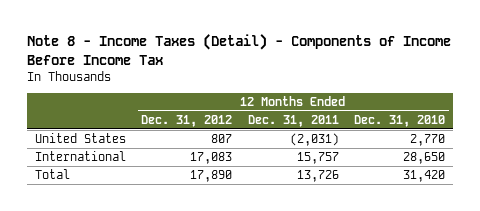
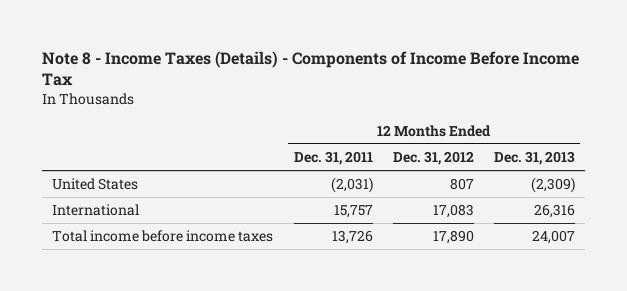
[27,33,452,65] Note 8 - Income Taxes (Detail) - Components of Income Before Income Tax -> [42,50,580,87] Note 8 - Income Taxes (Details) - Components of Income Before Income Tax
[354,115,446,128] Dec. 31, 2010 -> none
none -> [493,151,575,166] Dec. 31, 2013
[35,169,71,180] Total -> [52,230,274,243] Total income before income taxes

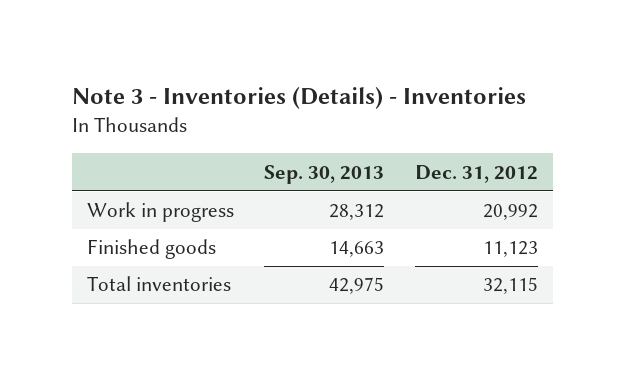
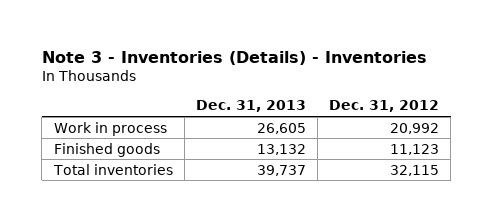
[264,164,385,184] Sep. 30, 2013 -> none
none -> [195,100,306,113] Dec. 31, 2013
[87,202,235,223] Work in progress -> [53,121,167,136] Work in process

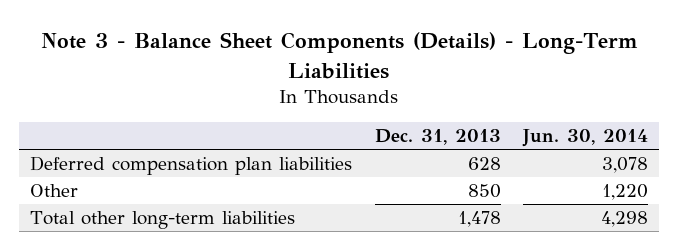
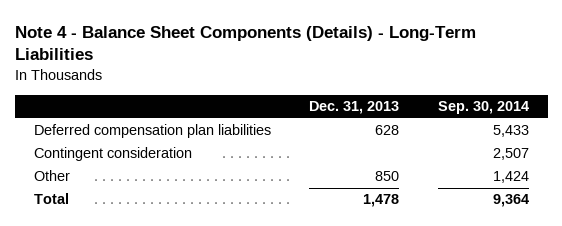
[41,32,639,79] Note 3 - Balance Sheet Components (Details) - Long-Term Liabilities -> [14,25,476,61] Note 4 - Balance Sheet Components (Details) - Long-Term Liabilities
[521,129,648,148] Jun. 30, 2014 -> none
none -> [437,101,529,115] Sep. 30, 2014
none -> [33,147,192,162] Contingent consideration
[30,211,296,230] Total other long-term liabilities -> [33,193,69,205] Total

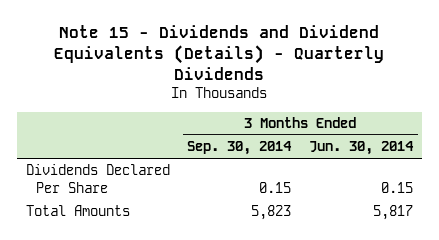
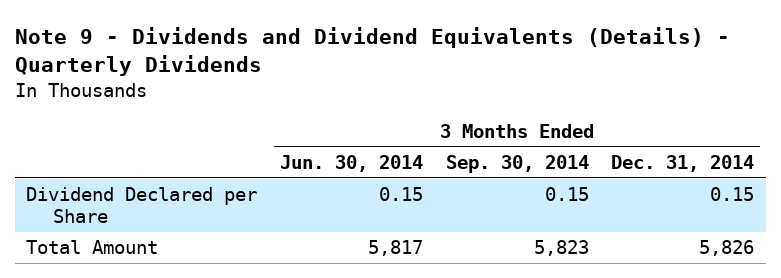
[54,25,385,80] Note 15 - Dividends and Dividend Equivalents (Details) - Quarterly Dividends -> [14,26,730,77] Note 9 - Dividends and Dividend Equivalents (Details) - Quarterly Dividends
none -> [611,154,755,172] Dec. 31, 2014
[25,164,170,193] Dividends Declared Per Share -> [26,187,258,223] Dividend Declared per Share
[25,205,130,217] Total Amounts -> [26,240,159,255] Total Amount

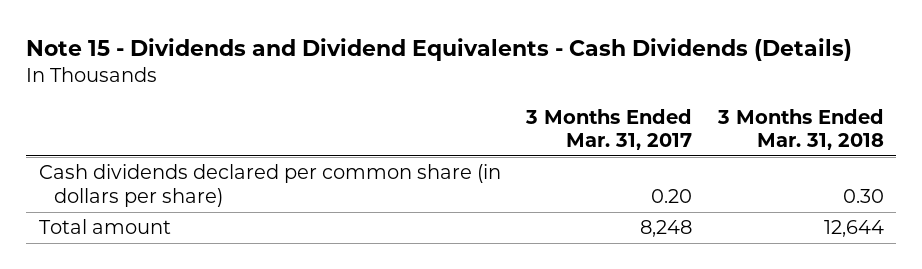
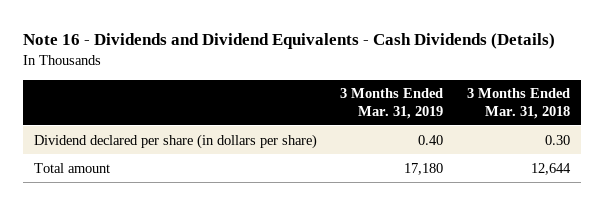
[25,37,852,61] Note 15 - Dividends and Dividend Equivalents - Cash Dividends (Details) -> [22,33,555,50] Note 16 - Dividends and Dividend Equivalents - Cash Dividends (Details)
[525,108,693,150] 3 Months Ended Mar. 31, 2017 -> none
none -> [340,88,444,119] 3 Months Ended Mar. 31, 2019
[38,164,501,207] Cash dividends declared per common share (in dollars per share) -> [34,133,318,149] Dividend declared per share (in dollars per share)

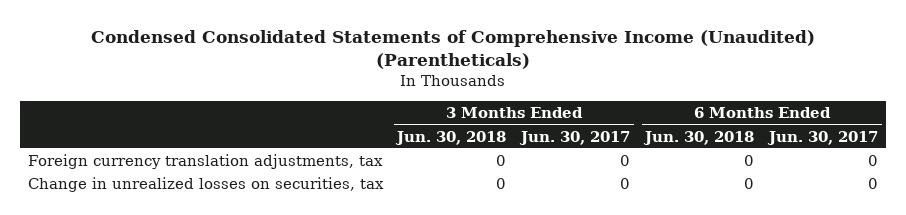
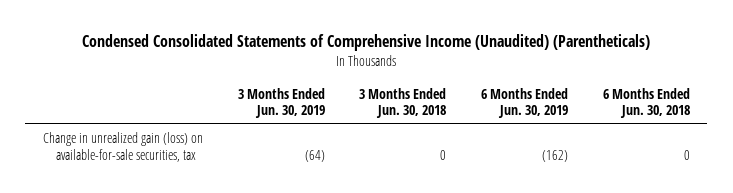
[519,130,631,145] Jun. 30, 2017 -> none
[767,130,879,145] Jun. 30, 2017 -> none
none -> [237,87,325,119] 3 Months Ended Jun. 30, 2019
none -> [481,87,569,119] 6 Months Ended Jun. 30, 2019
[27,154,383,170] Foreign currency translation adjustments, tax -> none
[27,177,384,193] Change in unrealized losses on securities, tax -> [42,132,203,162] Change in unrealized gain (loss) on available-for-sale securities, tax

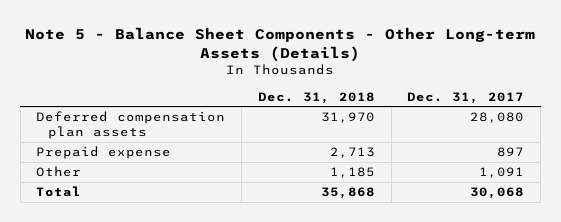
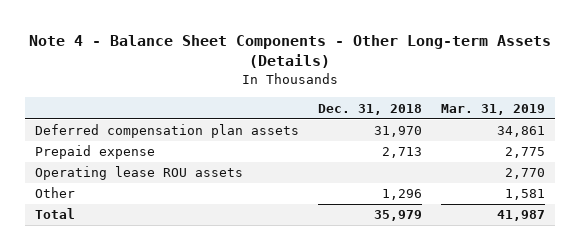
[25,26,536,62] Note 5 - Balance Sheet Components - Other Long-term Assets (Details) -> [29,34,552,69] Note 4 - Balance Sheet Components - Other Long-term Assets (Details)
[407,91,525,104] Dec. 31, 2017 -> none
none -> [441,103,546,115] Mar. 31, 2019
none -> [34,166,243,181] Operating lease ROU assets
[329,167,375,179] 1,185 -> [382,189,423,201] 1,296
[320,187,375,200] 35,868 -> [374,210,423,222] 35,979

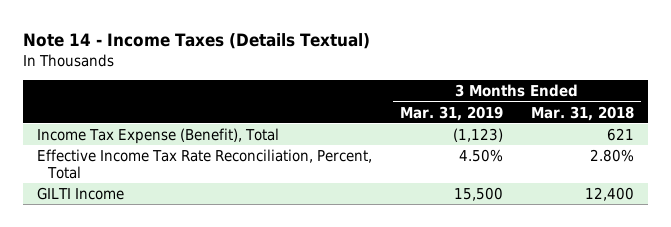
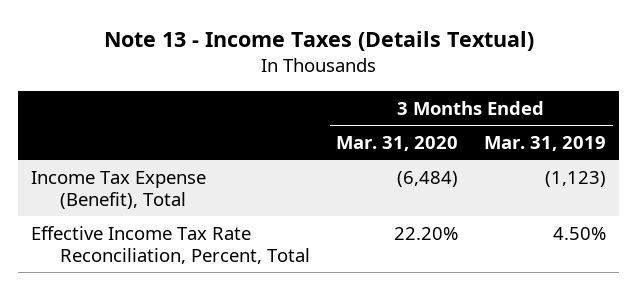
[22,32,370,49] Note 14 - Income Taxes (Details Textual) -> [103,31,534,52] Note 13 - Income Taxes (Details Textual)
[531,105,635,121] Mar. 31, 2018 -> none
none -> [336,135,459,151] Mar. 31, 2020
[37,187,125,201] GILTI Income -> none

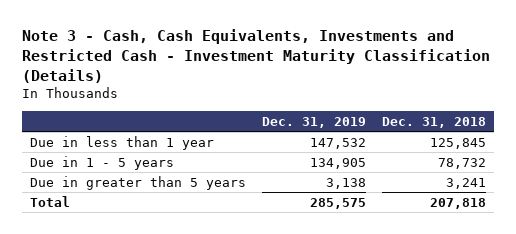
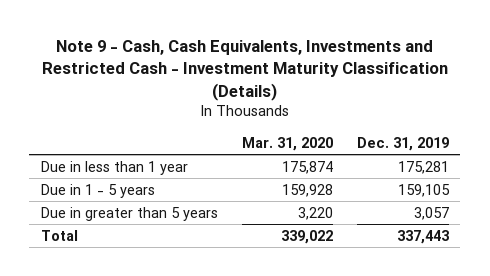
[21,29,490,84] Note 3 - Cash, Cash Equivalents, Investments and Restricted Cash - Investment Maturity Classification (Details) -> [41,39,448,101] Note 9 - Cash, Cash Equivalents, Investments and Restricted Cash - Investment Maturity Classification (Details)
[382,116,487,128] Dec. 31, 2018 -> none
none -> [241,136,333,151] Mar. 31, 2020
[310,137,367,149] 147,532 -> [397,160,449,174] 175,281
[310,157,367,169] 134,905 -> [397,183,450,197] 159,105
[326,177,367,189] 3,138 -> [413,206,449,220] 3,057
[310,197,367,209] 285,575 -> [396,229,449,244] 337,443

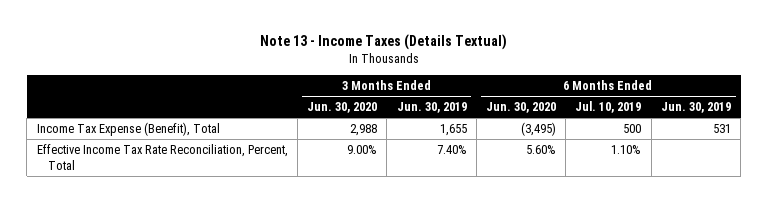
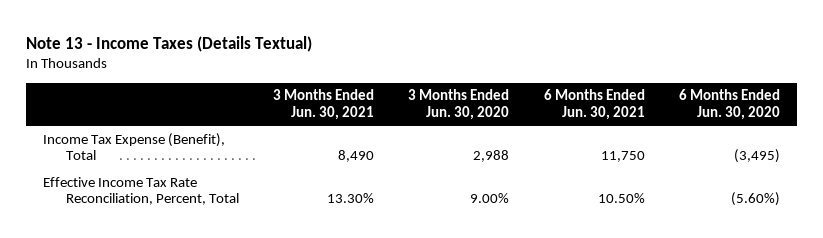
[396,102,467,114] Jun. 30, 2019 -> none
[575,101,642,114] Jul. 10, 2019 -> none
[660,102,731,114] Jun. 30, 2019 -> none
none -> [273,89,375,121] 3 Months Ended Jun. 30, 2021
none -> [543,89,645,121] 6 Months Ended Jun. 30, 2021
[526,144,557,154] 5.60% -> [730,192,780,207] (5.60%)

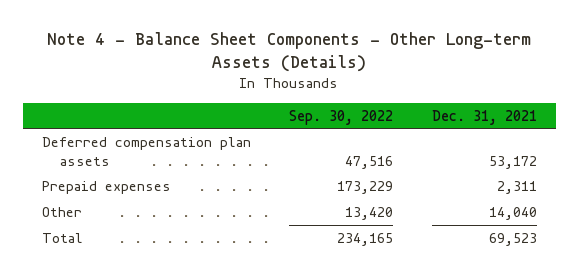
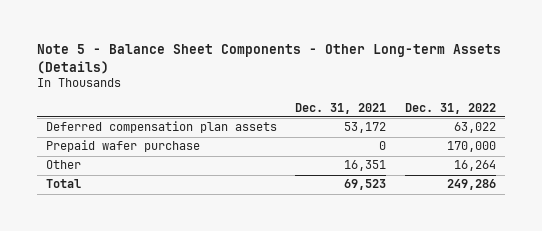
[47,32,532,73] Note 4 - Balance Sheet Components - Other Long-term Assets (Details) -> [36,44,501,74] Note 5 - Balance Sheet Components - Other Long-term Assets (Details)
[289,109,394,125] Sep. 30, 2022 -> none
none -> [404,102,496,114] Dec. 31, 2022
[41,180,171,194] Prepaid expenses -> none
none -> [45,140,200,153] Prepaid wafer purchase
[488,206,537,220] 14,040 -> [344,160,387,172] 16,351

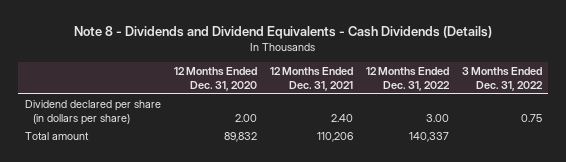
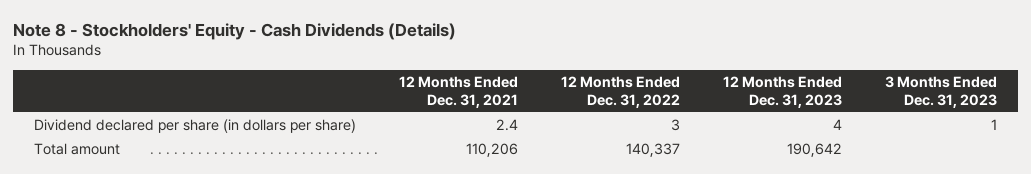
[74,25,493,39] Note 8 - Dividends and Dividend Equivalents - Cash Dividends (Details) -> [12,22,456,40] Note 8 - Stockholders' Equity - Cash Dividends (Details)
[173,66,257,91] 12 Months Ended Dec. 31, 2020 -> none
[461,66,543,91] 3 Months Ended Dec. 31, 2022 -> none
none -> [722,76,842,109] 12 Months Ended Dec. 31, 2023
none -> [884,76,997,109] 3 Months Ended Dec. 31, 2023
[330,114,353,123] 2.40 -> [496,119,519,132] 2.4
[425,114,449,123] 3.00 -> [670,119,680,132] 3

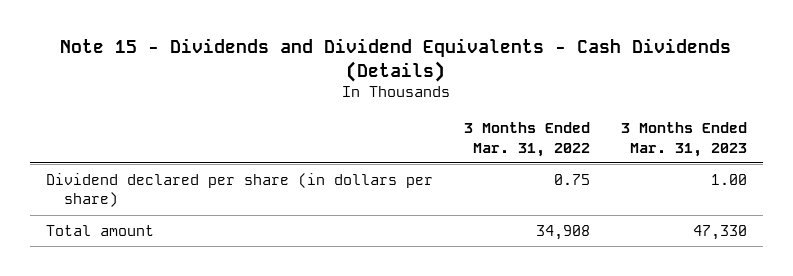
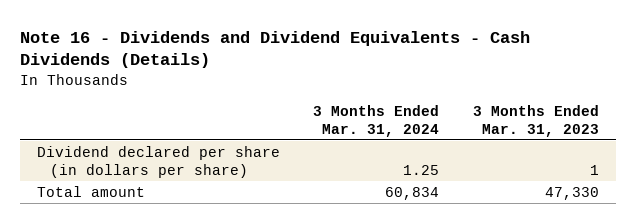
[60,38,732,82] Note 15 - Dividends and Dividend Equivalents - Cash Dividends (Details) -> [19,30,530,69] Note 16 - Dividends and Dividend Equivalents - Cash Dividends (Details)
[463,122,590,157] 3 Months Ended Mar. 31, 2022 -> none
none -> [313,104,440,137] 3 Months Ended Mar. 31, 2024
[711,173,748,185] 1.00 -> [590,164,600,175] 1

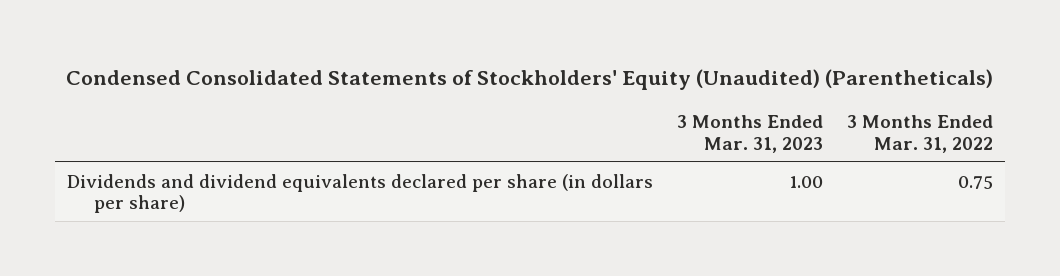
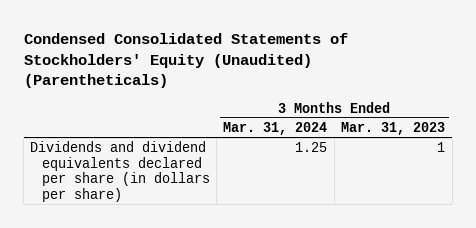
[846,115,993,153] 3 Months Ended Mar. 31, 2022 -> none
none -> [223,121,328,135] Mar. 31, 2024
[788,175,823,188] 1.00 -> [437,142,446,153] 1

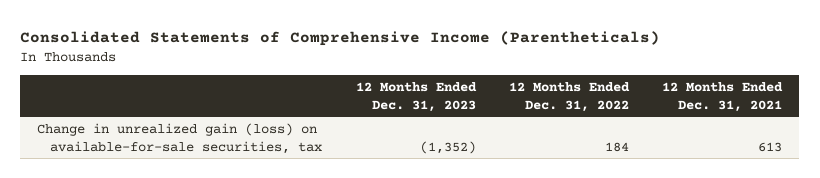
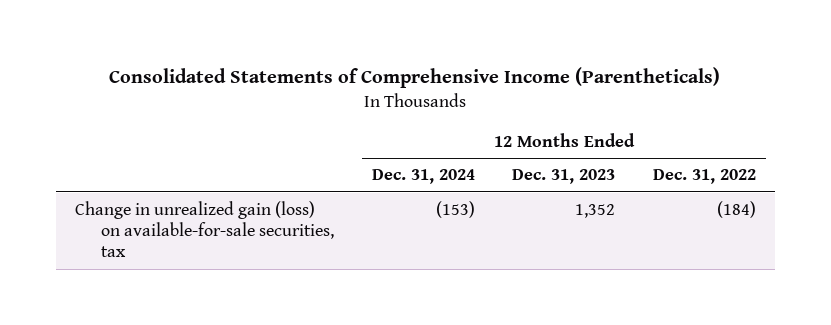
[662,81,784,112] 12 Months Ended Dec. 31, 2021 -> none
none -> [371,169,475,185] Dec. 31, 2024
[419,140,476,154] (1,352) -> [575,204,616,219] 1,352
[605,141,630,152] 184 -> [717,201,757,219] (184)

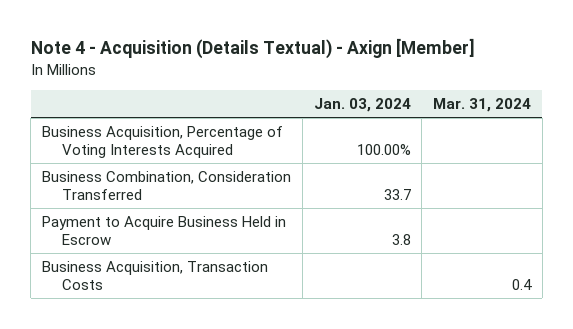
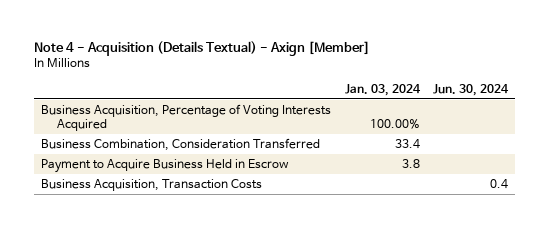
[433,98,532,113] Mar. 31, 2024 -> none
none -> [433,83,510,96] Jun. 30, 2024
[383,189,411,201] 33.7 -> [394,139,420,150] 33.4

